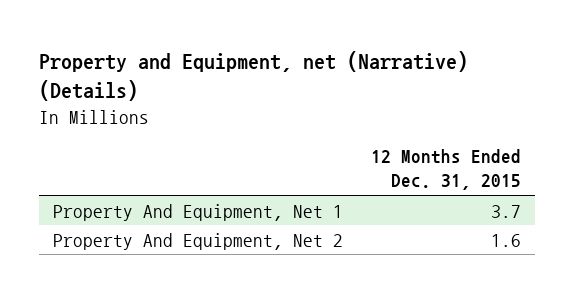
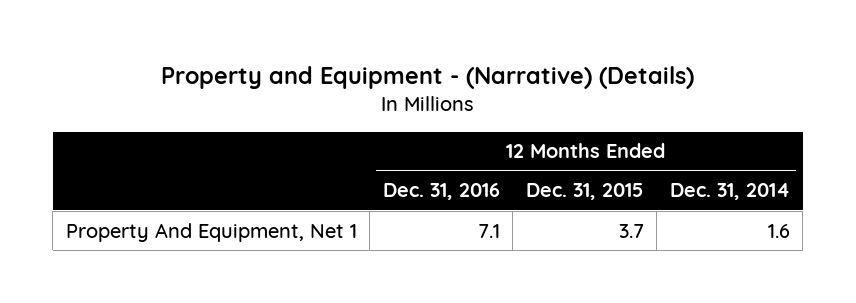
[38,50,468,102] Property and Equipment, net (Narrative) (Details) -> [160,66,694,90] Property and Equipment - (Narrative) (Details)
none -> [382,183,500,201] Dec. 31, 2016
none -> [669,183,790,201] Dec. 31, 2014
[52,232,343,250] Property And Equipment, Net 2 -> none

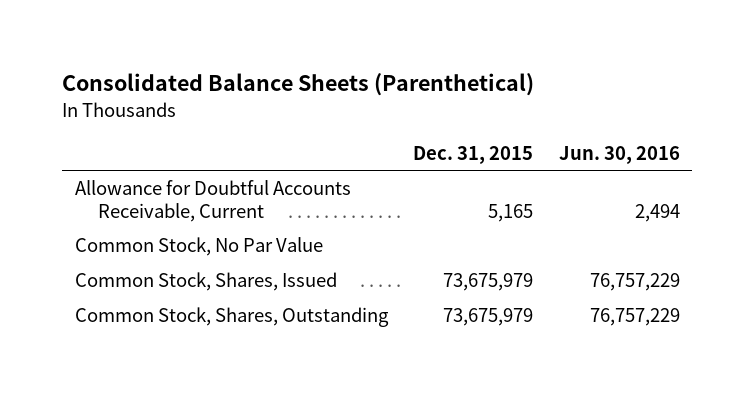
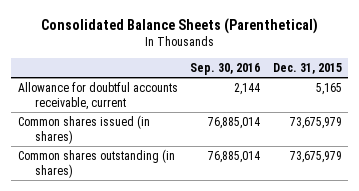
[558,145,680,164] Jun. 30, 2016 -> none
none -> [190,62,261,75] Sep. 30, 2016
[75,237,324,257] Common Stock, No Par Value -> none
[75,180,352,222] Allowance for Doubtful Accounts Receivable, Current -> [17,81,178,110] Allowance for doubtful accounts receivable, current
[75,272,338,292] Common Stock, Shares, Issued -> [17,114,150,144] Common shares issued (in shares)
[75,307,390,328] Common Stock, Shares, Outstanding -> [17,148,175,178] Common shares outstanding (in shares)

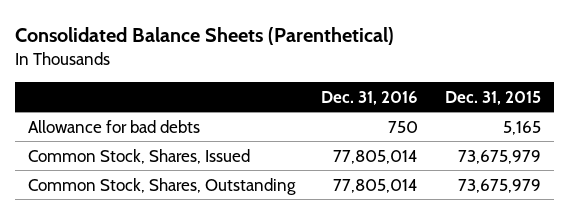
[190,62,261,75] Sep. 30, 2016 -> none
none -> [321,90,419,105] Dec. 31, 2016
[17,81,178,110] Allowance for doubtful accounts receivable, current -> [28,119,201,133] Allowance for bad debts
[17,114,150,144] Common shares issued (in shares) -> [28,148,251,164] Common Stock, Shares, Issued
[17,148,175,178] Common shares outstanding (in shares) -> [28,177,297,195] Common Stock, Shares, Outstanding

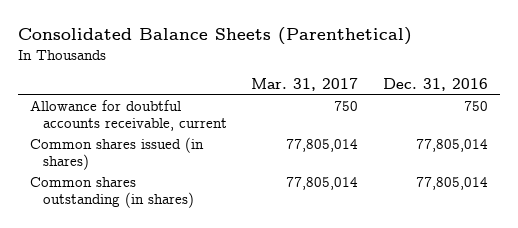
[444,90,541,105] Dec. 31, 2015 -> none
none -> [251,78,359,92] Mar. 31, 2017
[28,119,201,133] Allowance for bad debts -> [30,100,227,132] Allowance for doubtful accounts receivable, current
[28,148,251,164] Common Stock, Shares, Issued -> [30,137,205,171] Common shares issued (in shares)
[28,177,297,195] Common Stock, Shares, Outstanding -> [30,177,194,209] Common shares outstanding (in shares)

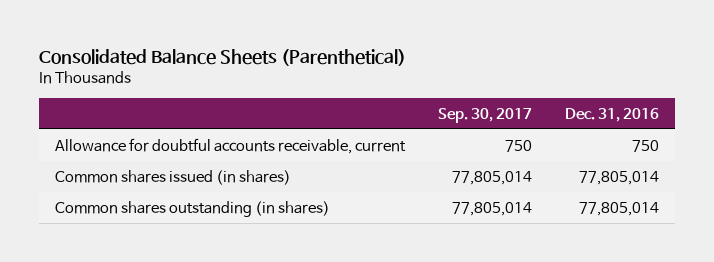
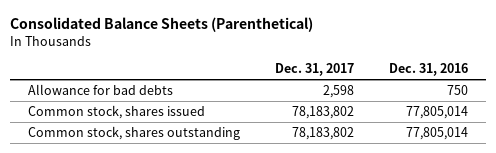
[438,108,533,124] Sep. 30, 2017 -> none
none -> [275,63,355,77] Dec. 31, 2017
[55,137,407,154] Allowance for doubtful accounts receivable, current -> [27,83,173,95] Allowance for bad debts
[55,169,292,185] Common shares issued (in shares) -> [27,104,205,119] Common stock, shares issued
[55,200,331,217] Common shares outstanding (in shares) -> [27,125,240,140] Common stock, shares outstanding

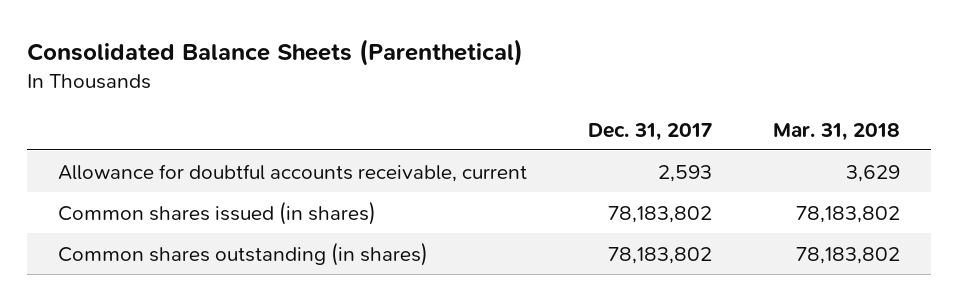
[389,63,469,77] Dec. 31, 2016 -> none
none -> [773,122,901,141] Mar. 31, 2018
[27,83,173,95] Allowance for bad debts -> [57,163,527,182] Allowance for doubtful accounts receivable, current
[323,84,355,98] 2,598 -> [657,164,712,182] 2,593
[27,104,205,119] Common stock, shares issued -> [57,200,376,225] Common shares issued (in shares)
[27,125,240,140] Common stock, shares outstanding -> [57,241,428,266] Common shares outstanding (in shares)

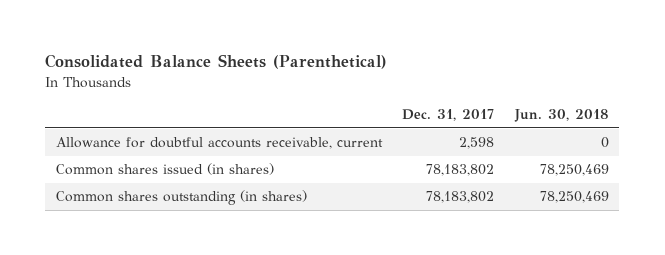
[773,122,901,141] Mar. 31, 2018 -> none
none -> [513,109,609,123] Jun. 30, 2018
[657,164,712,182] 2,593 -> [459,137,495,150] 2,598

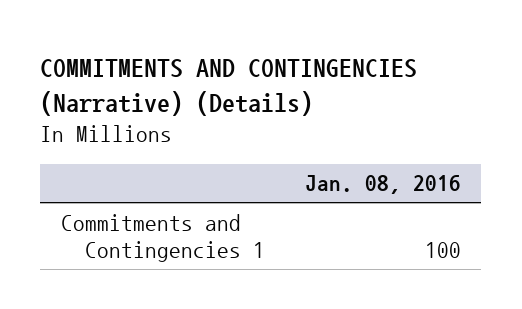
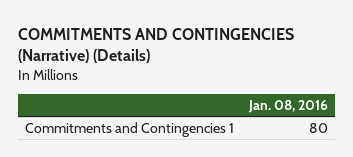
[425,241,462,258] 100 -> [308,122,328,133] 80

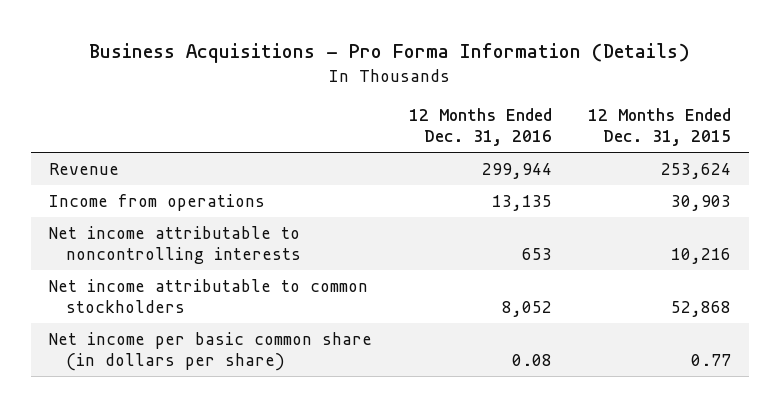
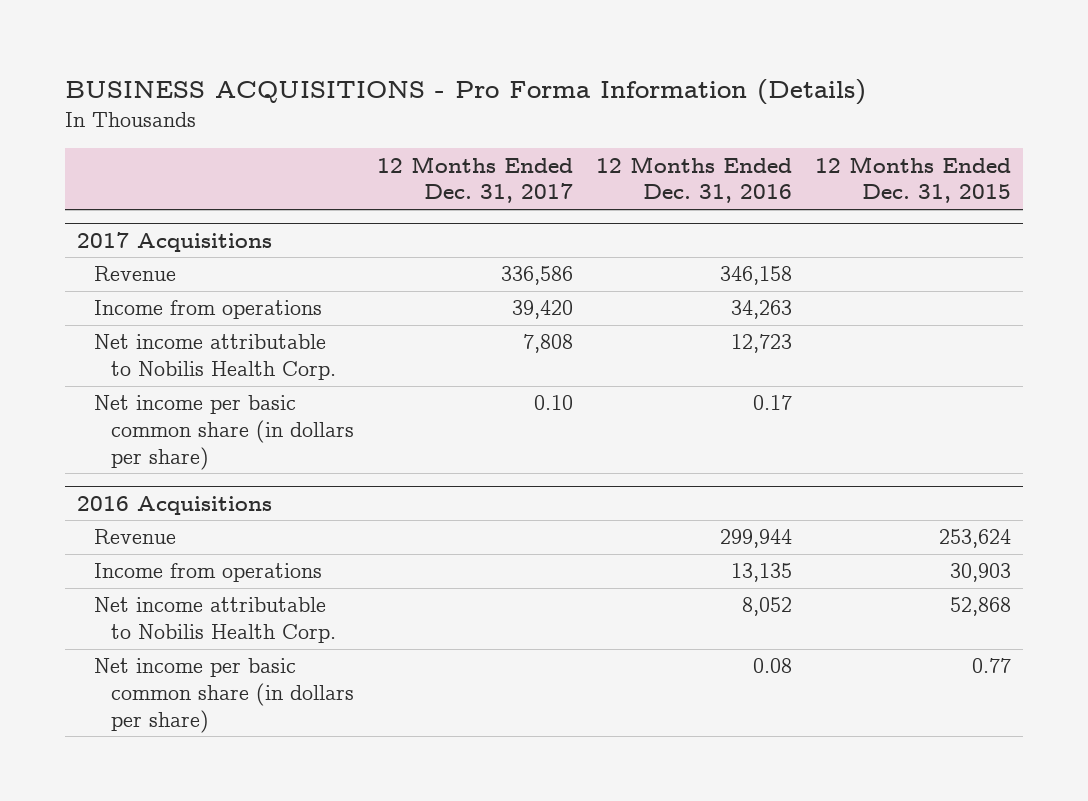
[89,43,691,64] Business Acquisitions - Pro Forma Information (Details) -> [65,79,867,106] BUSINESS ACQUISITIONS - Pro Forma Information (Details)
none -> [377,155,574,204] 12 Months Ended Dec. 31, 2017
none -> [76,231,272,252] 2017 Acquisitions
none -> [94,266,177,282] Revenue
none -> [94,300,323,320] Income from operations
none -> [94,334,337,381] Net income attributable to Nobilis Health Corp.
none -> [94,395,355,470] Net income per basic common share (in dollars per share)
none -> [76,495,272,515] 2016 Acquisitions
[49,225,301,265] Net income attributable to noncontrolling interests -> none
[49,278,369,314] Net income attributable to common stockholders -> [94,597,337,644] Net income attributable to Nobilis Health Corp.

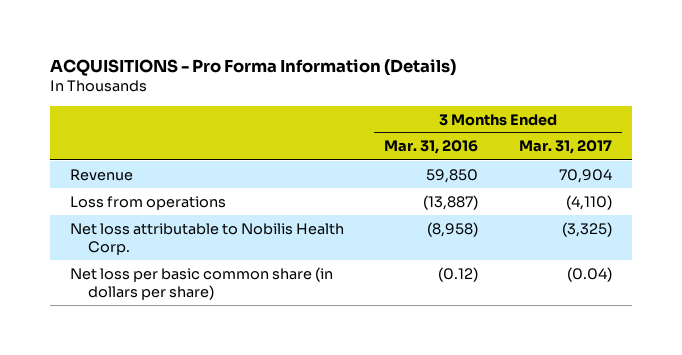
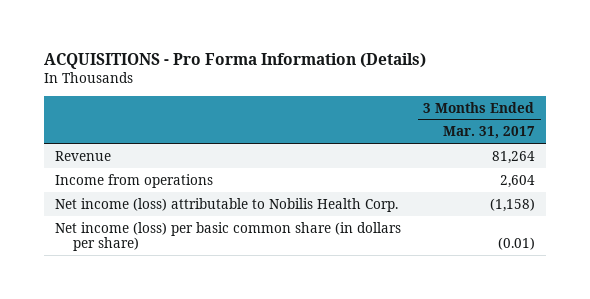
[384,140,479,155] Mar. 31, 2016 -> none
[558,168,612,183] 70,904 -> [491,150,535,164] 81,264
[70,195,227,210] Loss from operations -> [55,173,214,188] Income from operations
[565,194,612,210] (4,110) -> [499,174,535,188] 2,604
[70,222,345,255] Net loss attributable to Nobilis Health Corp. -> [55,197,399,212] Net income (loss) attributable to Nobilis Health Corp.
[561,221,612,237] (3,325) -> [489,197,535,212] (1,158)
[70,266,334,300] Net loss per basic common share (in dollars per share) -> [55,221,402,252] Net income (loss) per basic common share (in dollars per share)
[566,266,612,282] (0.04) -> [497,237,535,251] (0.01)

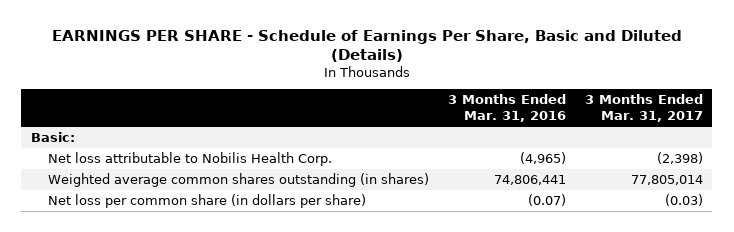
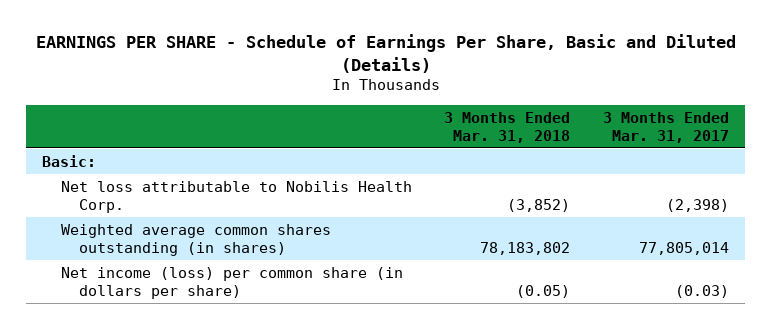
[447,94,566,122] 3 Months Ended Mar. 31, 2016 -> none
none -> [444,111,571,143] 3 Months Ended Mar. 31, 2018
[47,194,366,209] Net loss per common share (in dollars per share) -> [60,266,403,299] Net income (loss) per common share (in dollars per share)

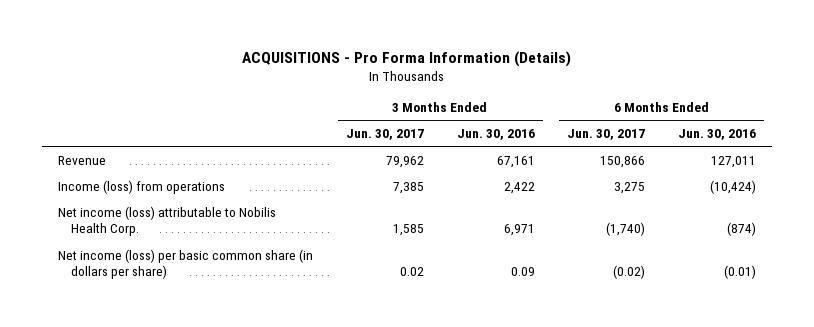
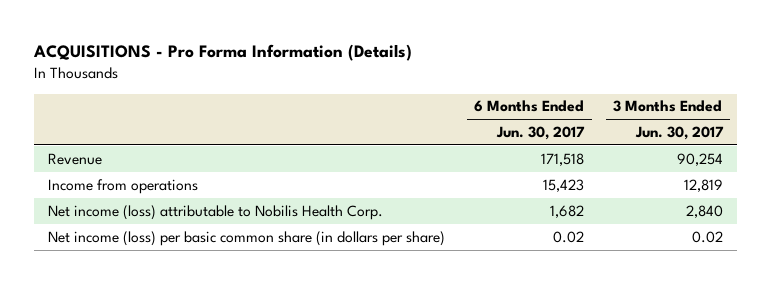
[456,128,535,140] Jun. 30, 2016 -> none
[678,128,757,140] Jun. 30, 2016 -> none
[386,155,425,168] 79,962 -> [676,152,723,166] 90,254
[600,155,646,168] 150,866 -> [541,152,585,166] 171,518
[58,179,226,194] Income (loss) from operations -> [48,178,199,194] Income from operations
[393,181,425,194] 7,385 -> [683,178,723,192] 12,819
[614,181,646,194] 3,275 -> [543,178,585,192] 15,423
[393,224,425,237] 1,585 -> [685,204,723,218] 2,840
[606,222,646,237] (1,740) -> [550,204,585,218] 1,682
[613,265,646,280] (0.02) -> [553,230,585,243] 0.02

